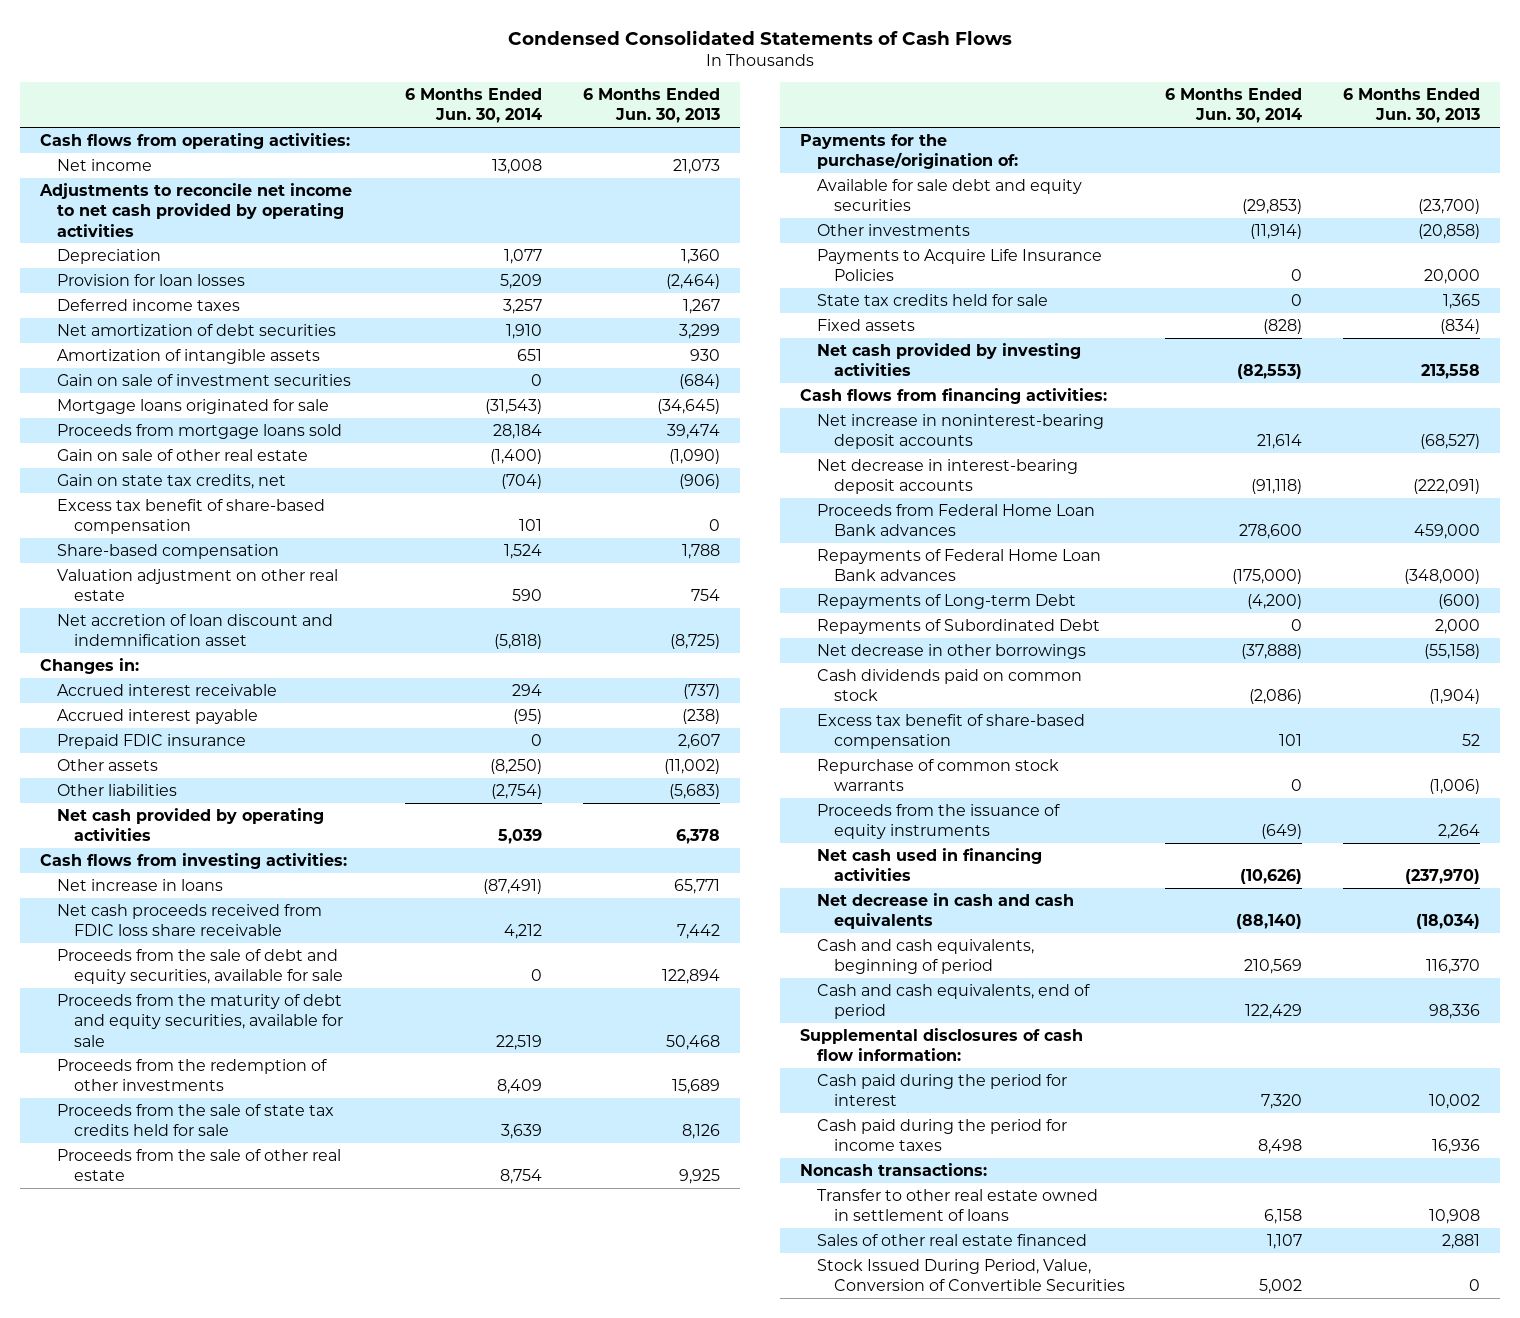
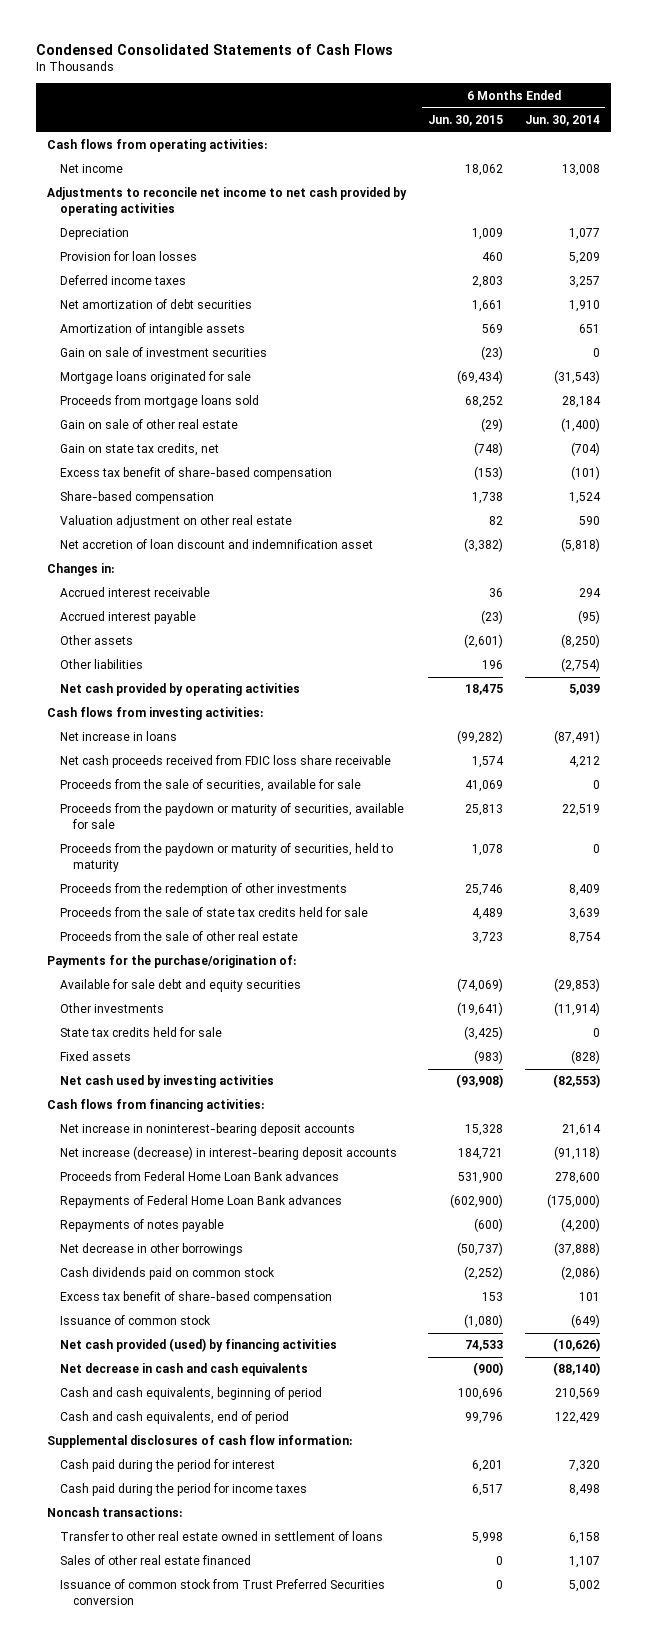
[582,88,720,124] 6 Months Ended Jun. 30, 2013 -> none
none -> [427,114,503,126] Jun. 30, 2015
[519,519,543,532] 101 -> [570,466,600,481] (101)
[56,734,246,750] Prepaid FDIC insurance -> none
[56,949,343,985] Proceeds from the sale of debt and equity securities, available for sale -> [59,779,361,793] Proceeds from the sale of securities, available for sale
[56,994,343,1047] Proceeds from the maturity of debt and equity securities, available for sale -> [59,803,404,829] Proceeds from the paydown or maturity of securities, available for sale
none -> [59,843,393,872] Proceeds from the paydown or maturity of securities, held to maturity
[816,249,1102,282] Payments to Acquire Life Insurance Policies -> none
[816,343,1081,377] Net cash provided by investing activities -> [59,1075,274,1089] Net cash used by investing activities
[816,459,1078,495] Net decrease in interest-bearing deposit accounts -> [59,1146,397,1161] Net increase (decrease) in interest-bearing deposit accounts
[816,619,1100,635] Repayments of Subordinated Debt -> none
[816,594,1076,610] Repayments of Long-term Debt -> [59,1219,224,1233] Repayments of notes payable
[816,759,1059,792] Repurchase of common stock warrants -> none
[816,804,1060,840] Proceeds from the issuance of equity instruments -> [59,1315,211,1326] Issuance of common stock
[816,848,1042,882] Net cash used in financing activities -> [59,1338,337,1353] Net cash provided (used) by financing activities
[816,1259,1125,1292] Stock Issued During Period, Value, Conversion of Convertible Securities -> none
none -> [59,1579,385,1605] Issuance of common stock from Trust Preferred Securities conversion

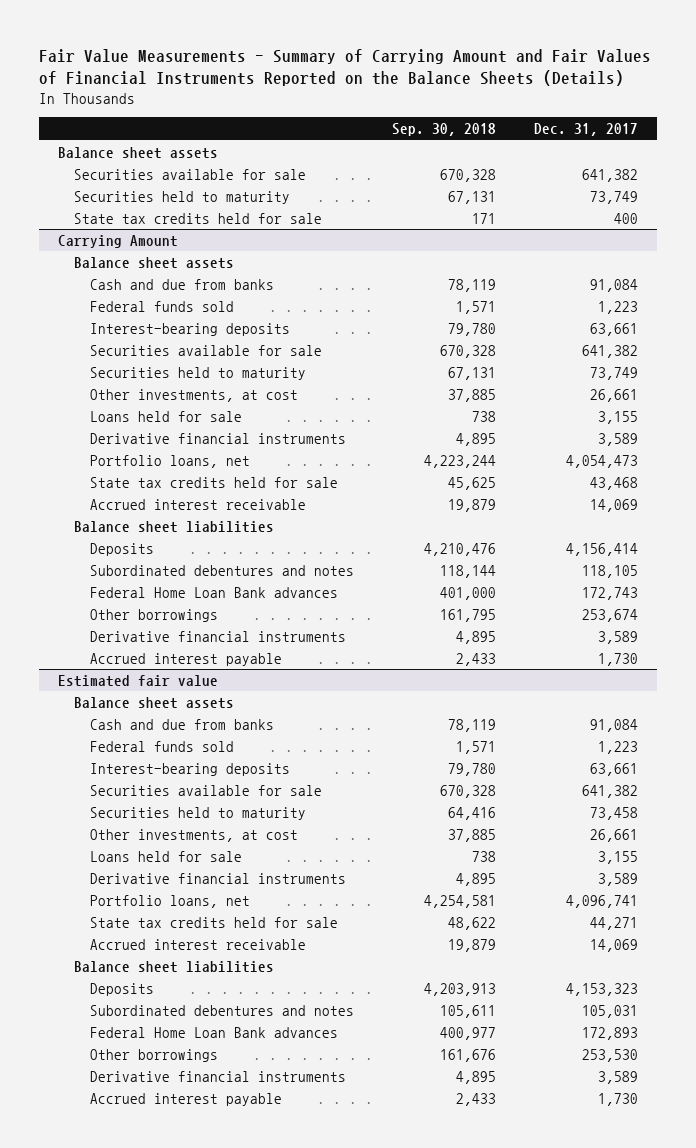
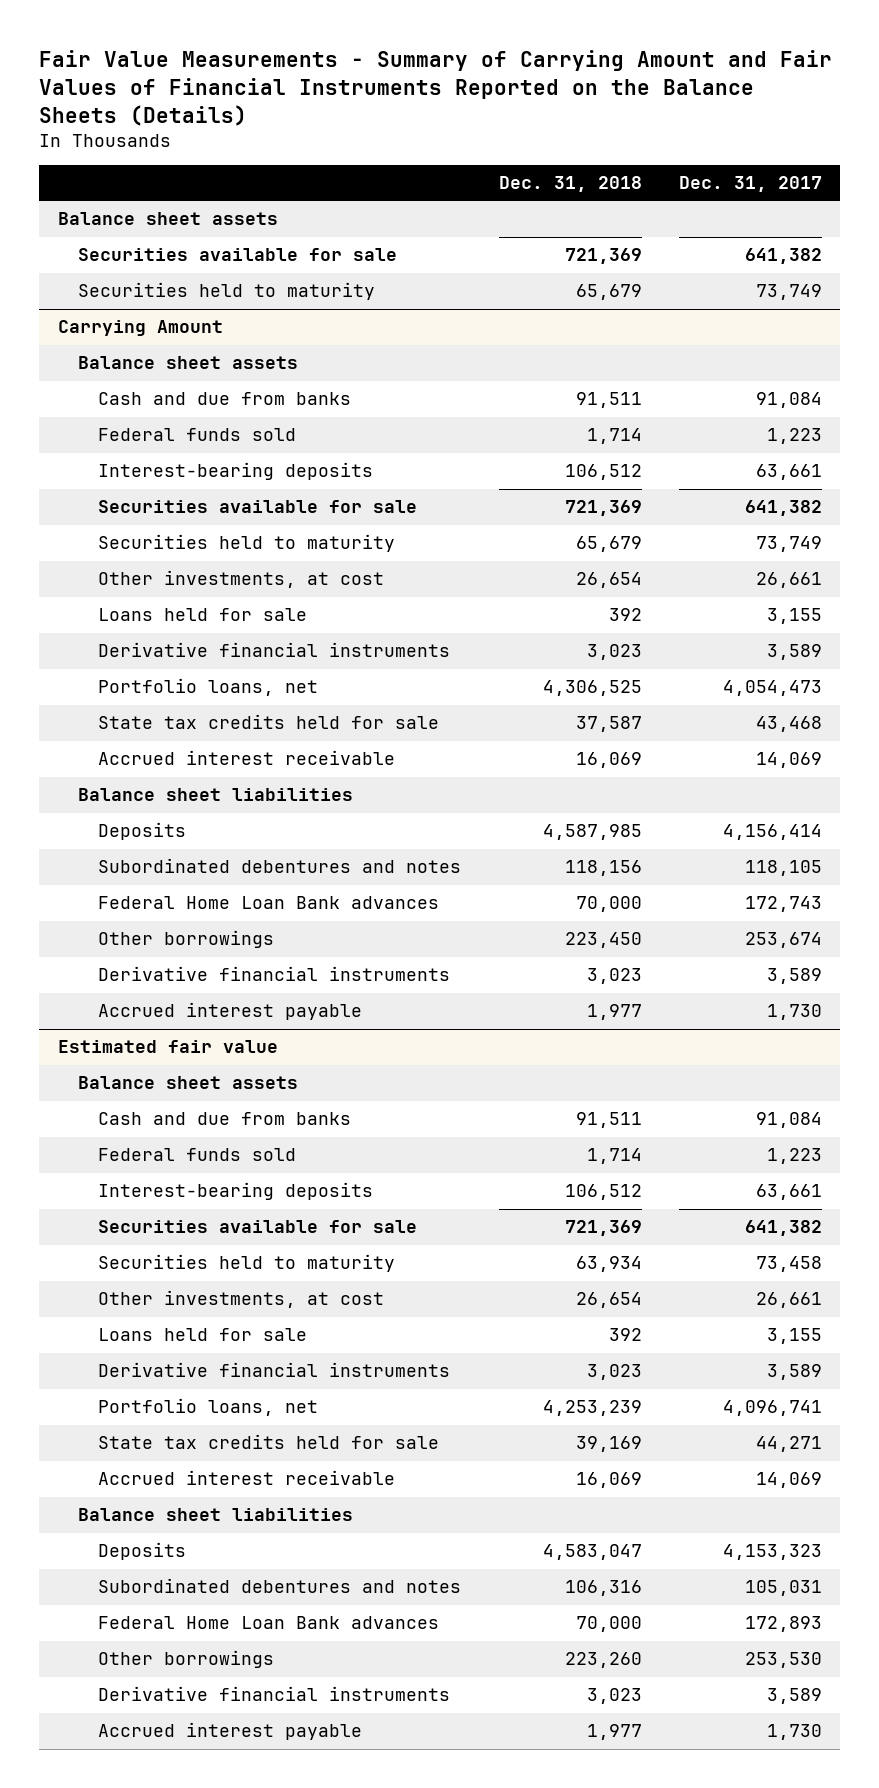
[392,122,497,136] Sep. 30, 2018 -> none
none -> [498,176,642,193] Dec. 31, 2018
[74,212,323,224] State tax credits held for sale -> none

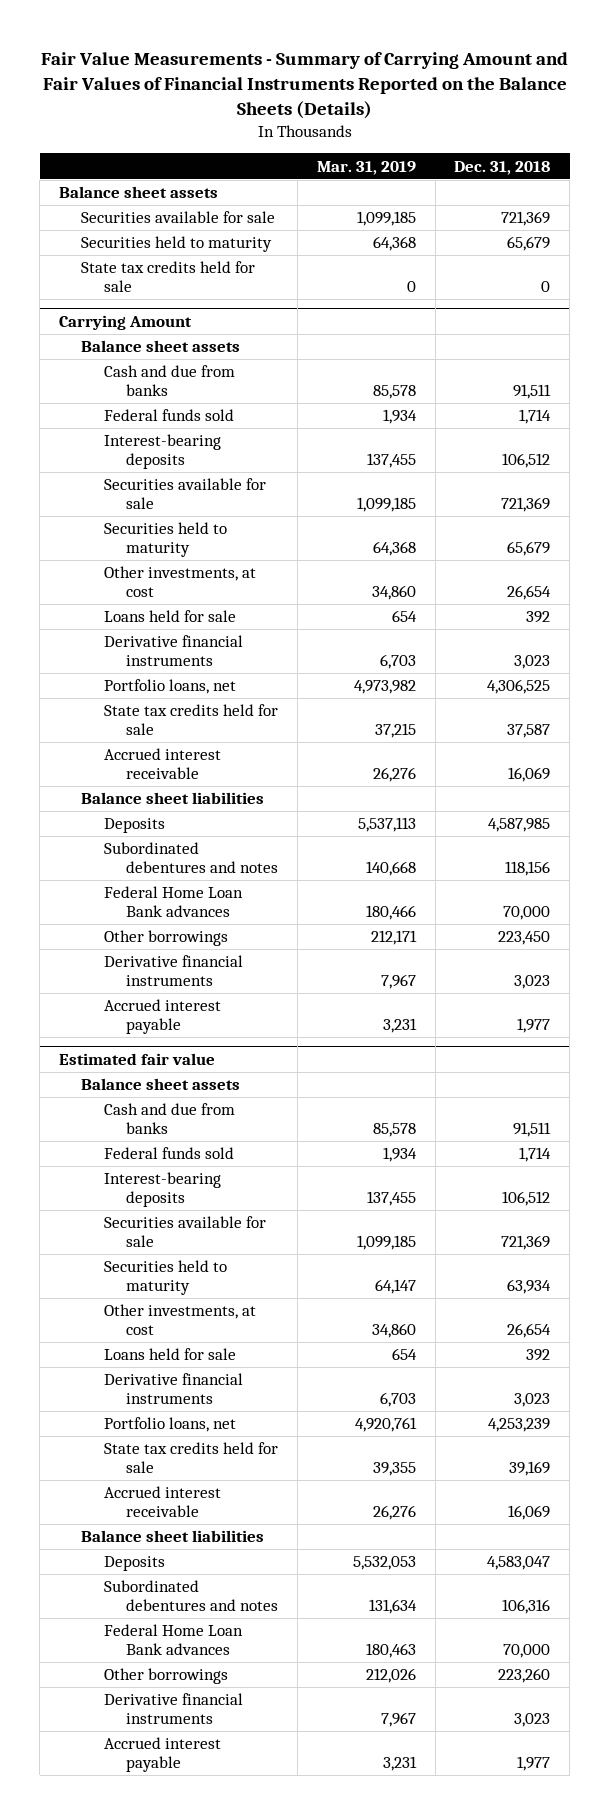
[678,176,822,193] Dec. 31, 2017 -> none
none -> [316,160,416,175] Mar. 31, 2019
none -> [81,261,256,293] State tax credits held for sale

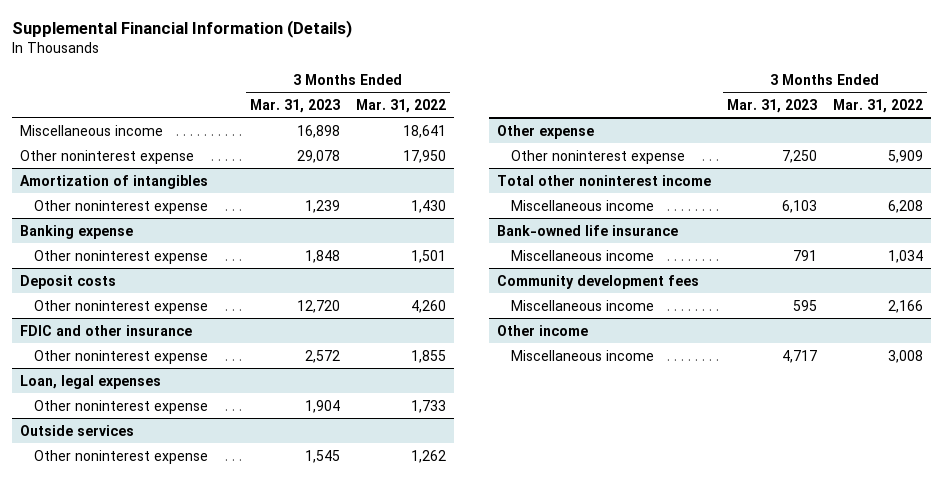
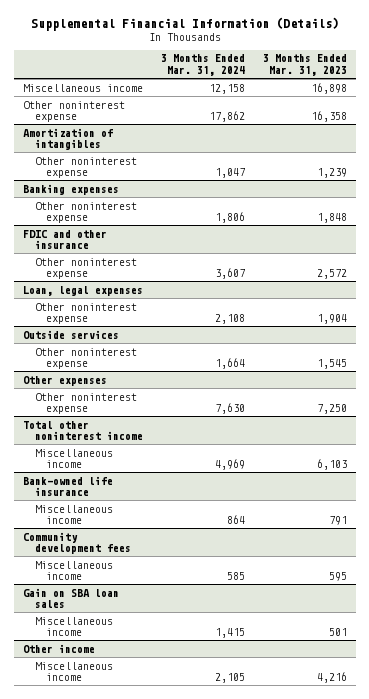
[355,98,446,113] Mar. 31, 2022 -> none
none -> [160,54,245,76] 3 Months Ended Mar. 31, 2024
[296,149,340,163] 29,078 -> [310,111,347,123] 16,358
[19,224,133,239] Banking expense -> [22,183,119,195] Banking expenses
[19,274,116,289] Deposit costs -> none
[34,299,209,314] Other noninterest expense -> none
[497,124,595,139] Other expense -> [22,375,107,386] Other expenses
none -> [22,587,119,609] Gain on SBA loan sales
none -> [34,616,113,637] Miscellaneous income
[782,349,818,363] 4,717 -> [316,672,347,684] 4,216

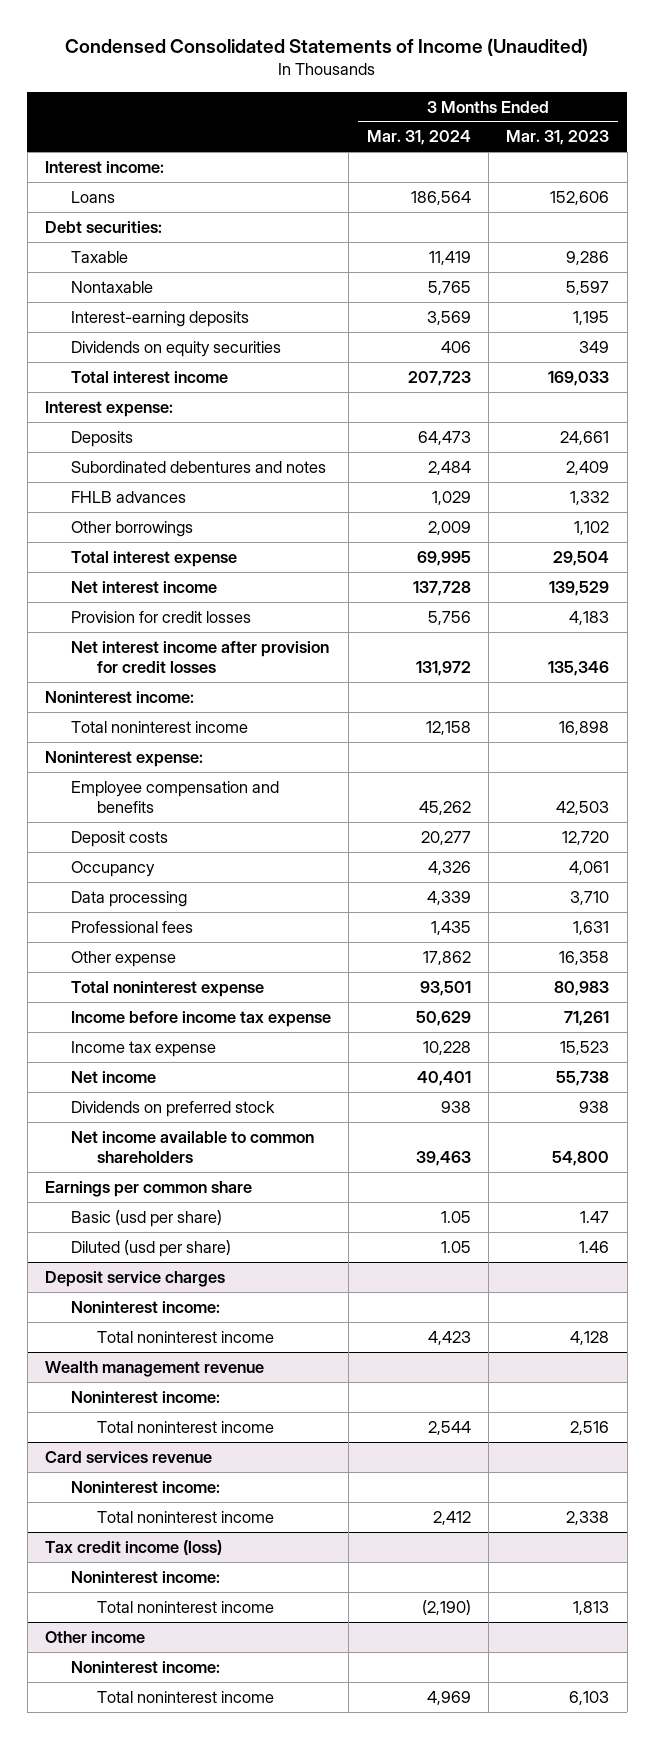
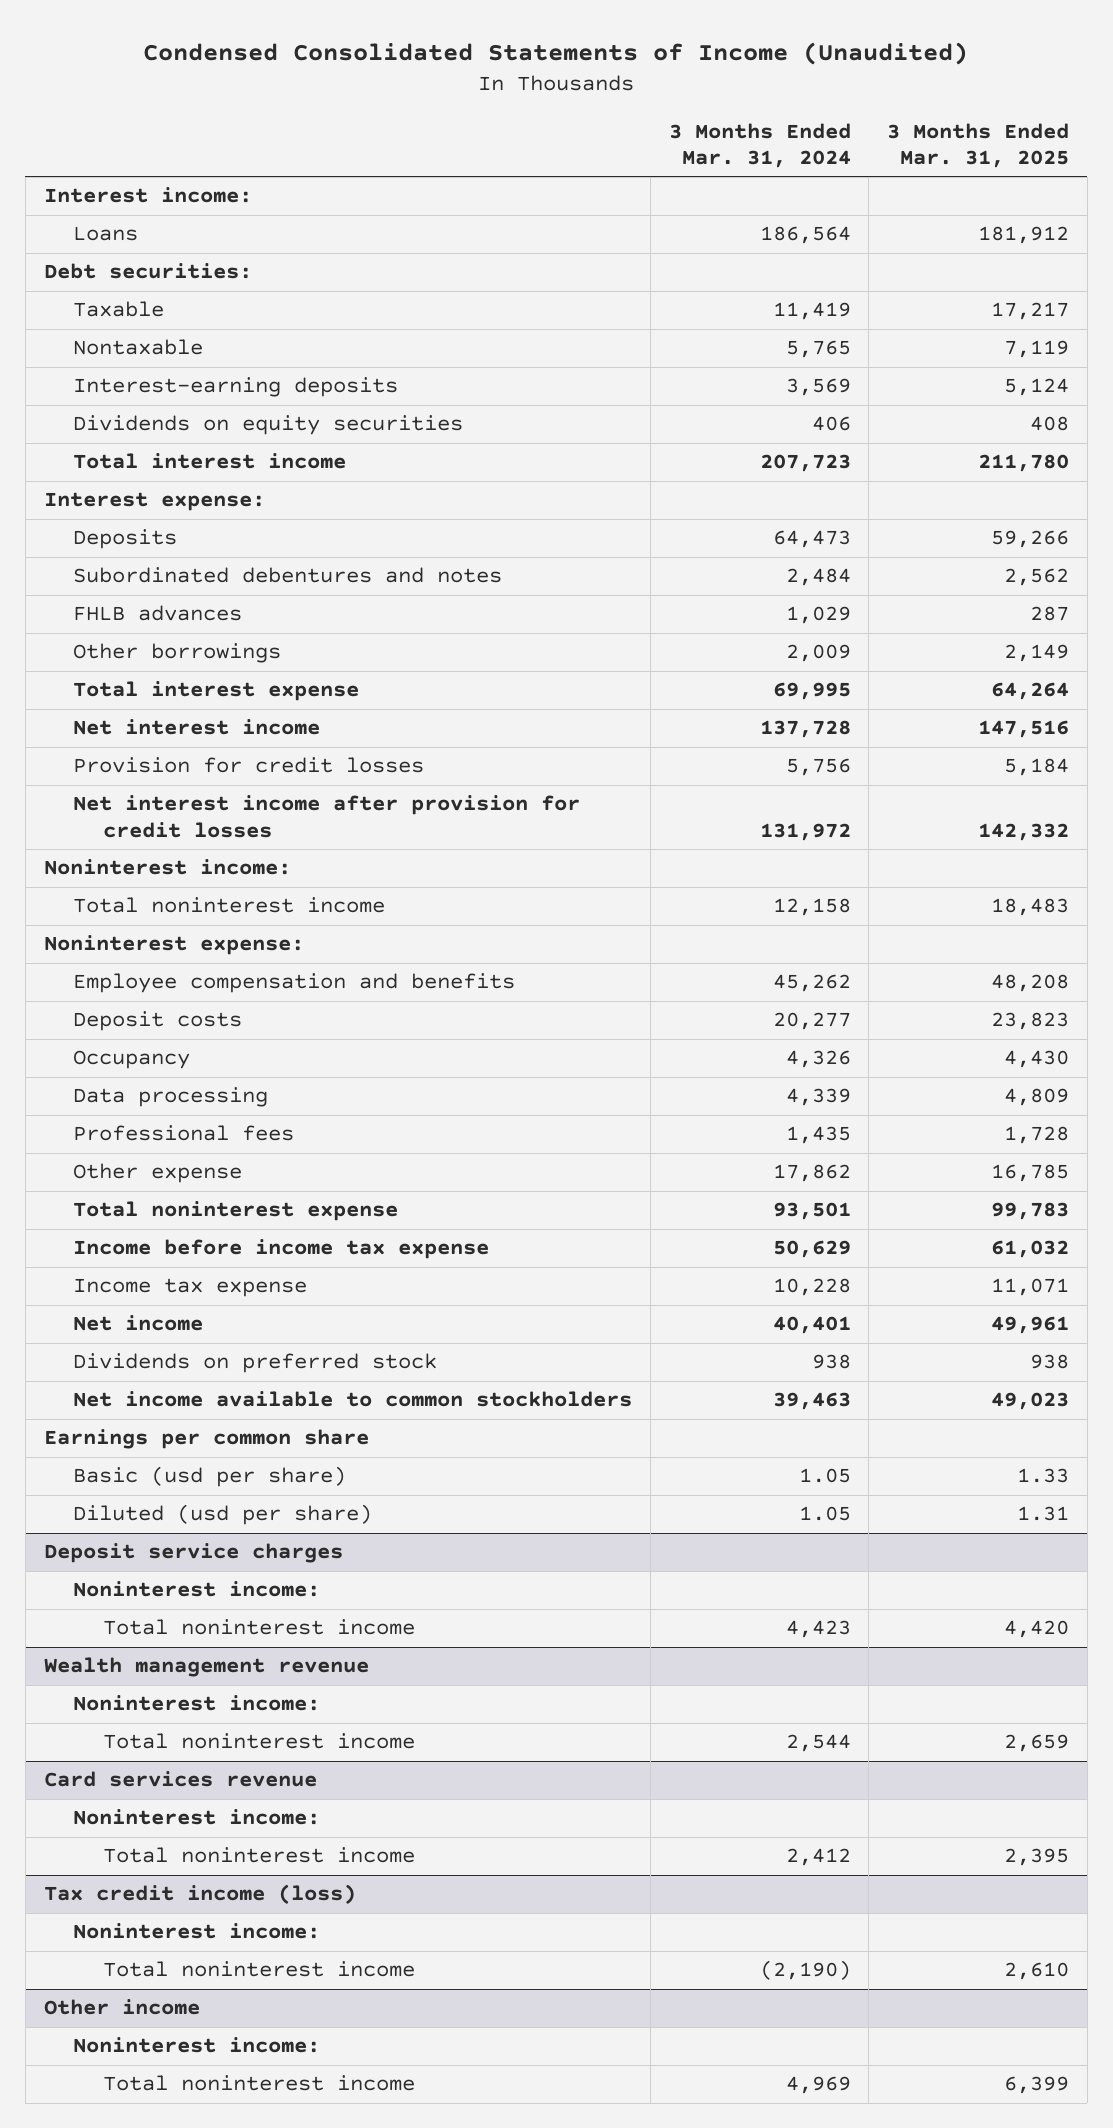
[506,130,610,146] Mar. 31, 2023 -> none
none -> [887,122,1070,168] 3 Months Ended Mar. 31, 2025
[71,1130,315,1164] Net income available to common shareholders -> [73,1391,633,1408] Net income available to common stockholders

